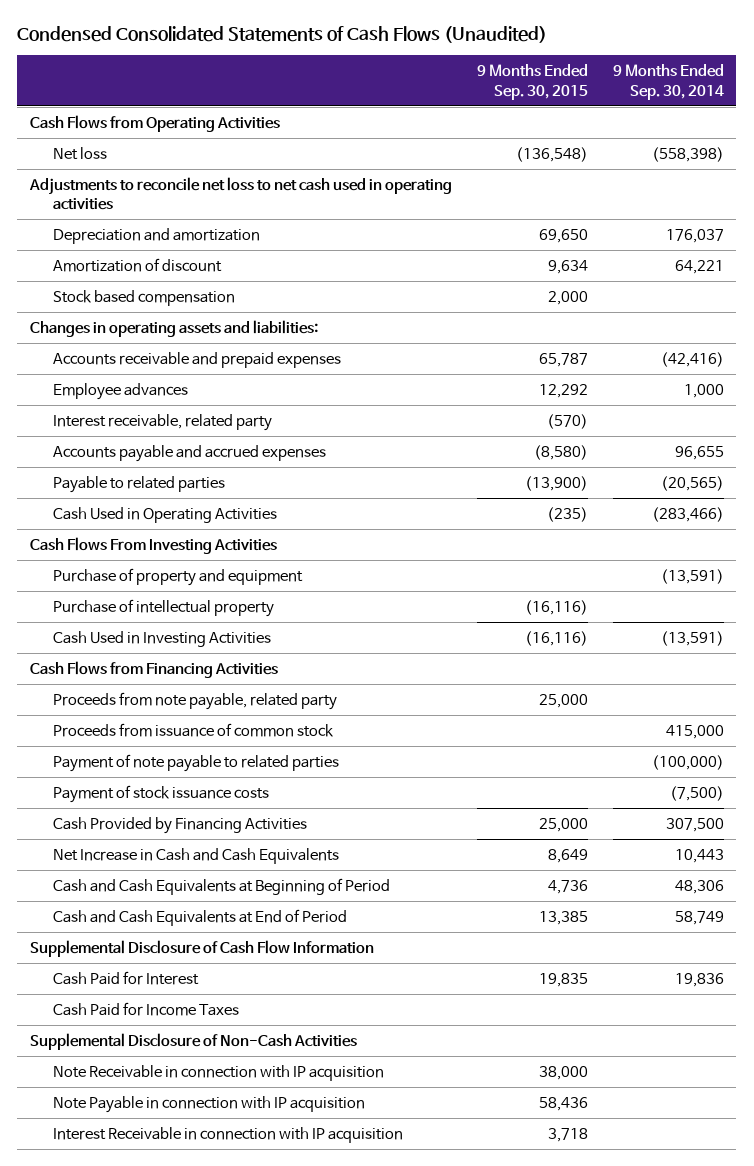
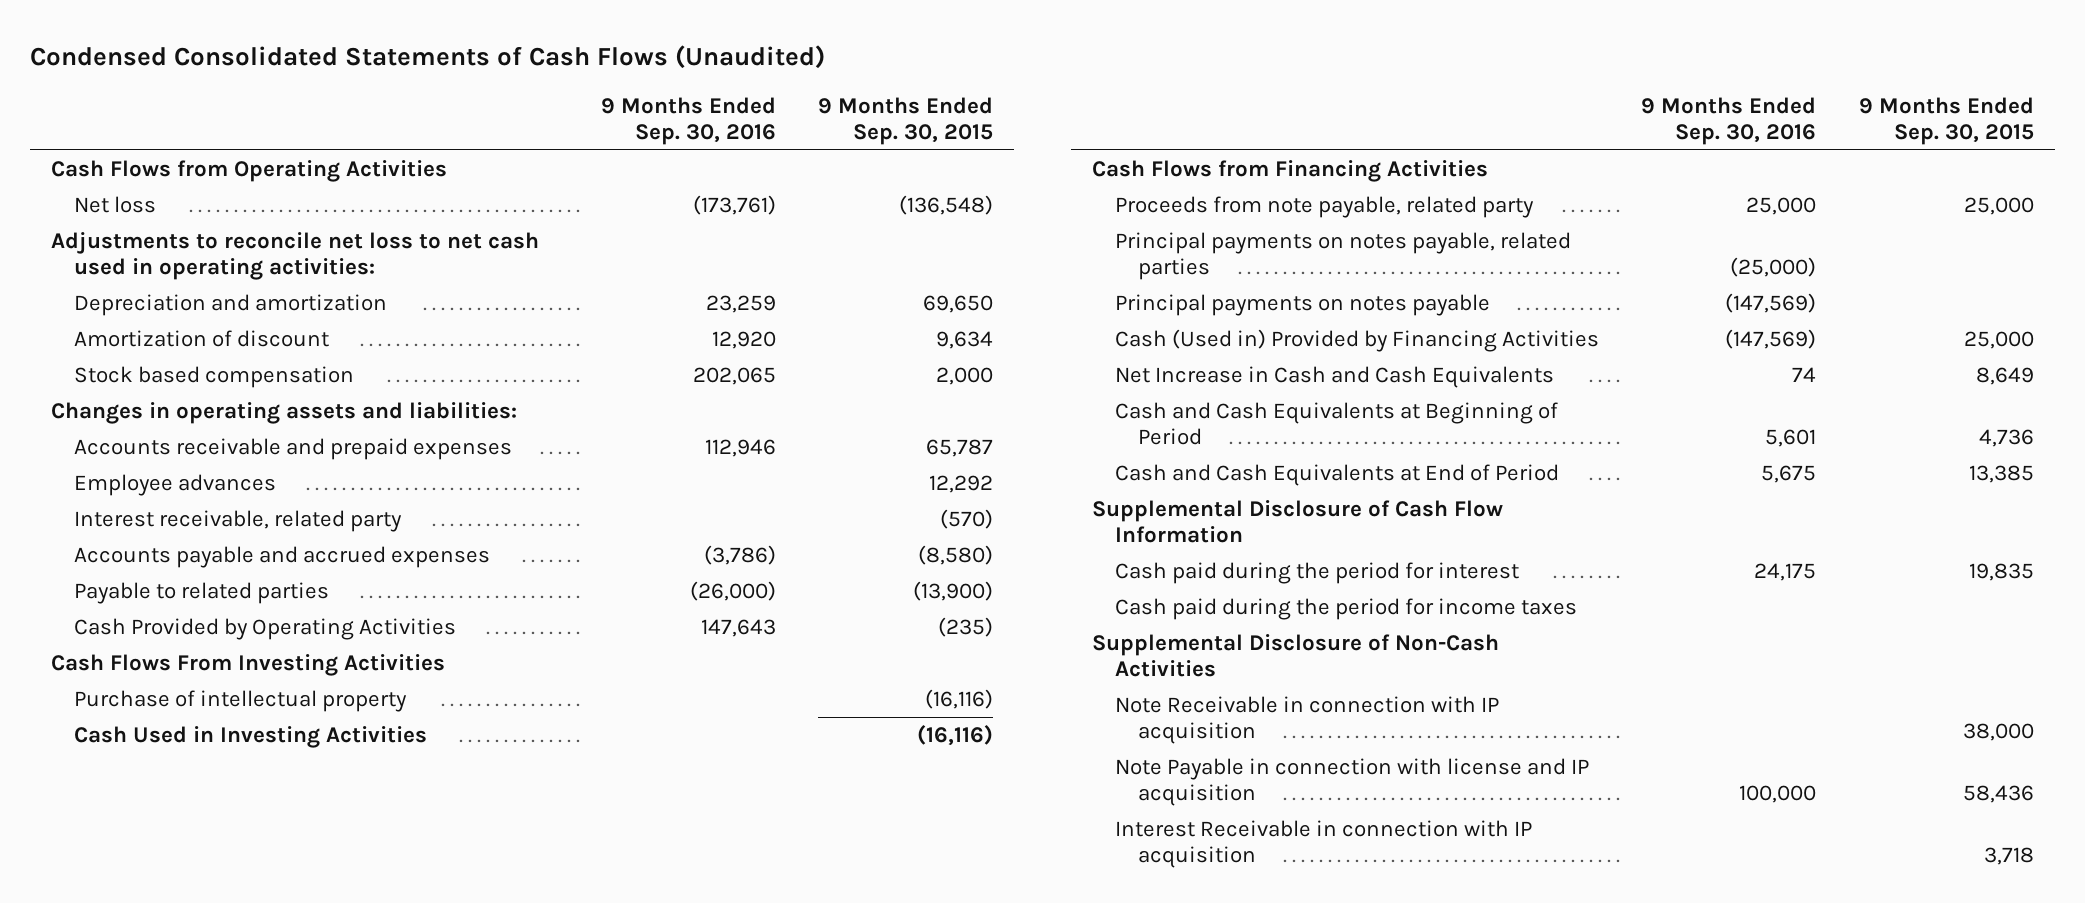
[612,64,724,100] 9 Months Ended Sep. 30, 2014 -> none
none -> [600,96,776,145] 9 Months Ended Sep. 30, 2016
[28,176,452,211] Adjustments to reconcile net loss to net cash used in operating activities -> [51,232,540,281] Adjustments to reconcile net loss to net cash used in operating activities:
[53,506,278,523] Cash Used in Operating Activities -> [74,618,457,641] Cash Provided by Operating Activities
[53,567,304,586] Purchase of property and equipment -> none
[53,722,335,737] Proceeds from issuance of common stock -> none
[53,784,270,803] Payment of stock issuance costs -> none
none -> [1114,232,1571,281] Principal payments on notes payable, related parties
[53,753,340,772] Payment of note payable to related parties -> [1114,294,1490,317] Principal payments on notes payable
[53,816,308,834] Cash Provided by Financing Activities -> [1114,329,1599,353] Cash (Used in) Provided by Financing Activities
[53,970,200,985] Cash Paid for Interest -> [1114,562,1519,585] Cash paid during the period for interest
[53,1001,240,1016] Cash Paid for Income Taxes -> [1114,598,1577,621] Cash paid during the period for income taxes
[53,1095,366,1113] Note Payable in connection with IP acquisition -> [1114,758,1589,807] Note Payable in connection with license and IP acquisition

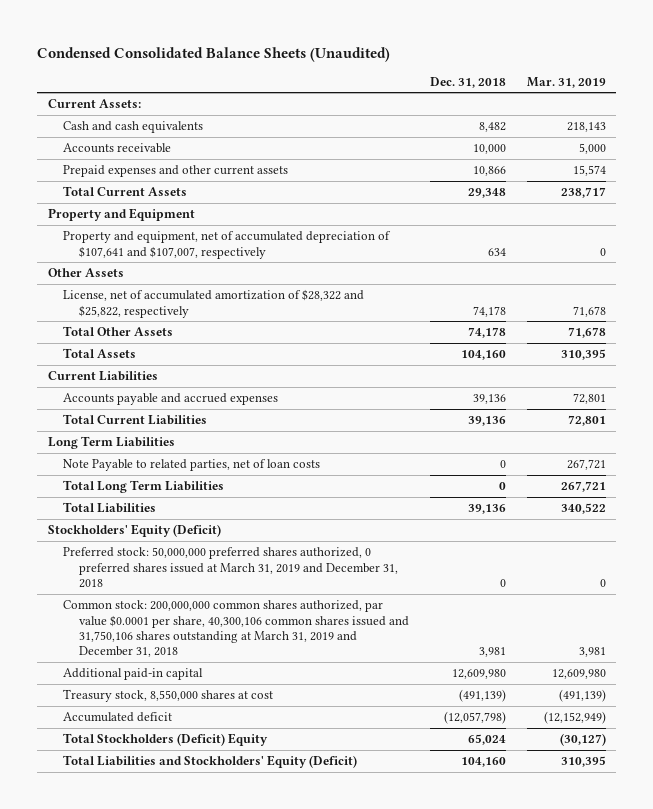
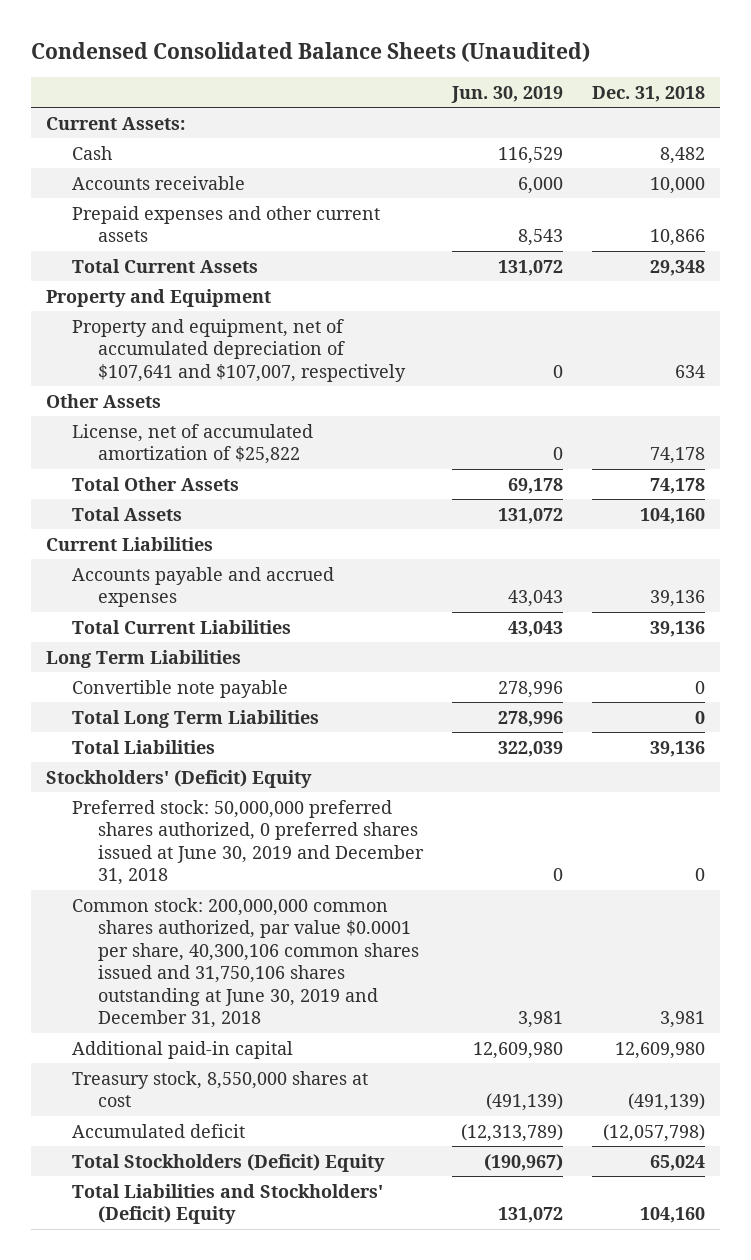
[526,76,606,88] Mar. 31, 2019 -> none
none -> [451,85,564,103] Jun. 30, 2019
[63,121,204,134] Cash and cash equivalents -> [72,145,113,160] Cash
[63,289,365,318] License, net of accumulated amortization of $28,322 and $25,822, respectively -> [72,423,314,465] License, net of accumulated amortization of $25,822
[63,459,321,472] Note Payable to related parties, net of loan costs -> none
none -> [72,679,289,698] Convertible note payable
[47,524,221,538] Stockholders' Equity (Deficit) -> [45,769,312,788] Stockholders' (Deficit) Equity
[63,547,399,588] Preferred stock: 50,000,000 preferred shares authorized, 0 preferred shares issued at March 31, 2019 and December 31, 2018 -> [72,799,425,886] Preferred stock: 50,000,000 preferred shares authorized, 0 preferred shares issued at June 30, 2019 and December 31, 2018
[63,600,410,658] Common stock: 200,000,000 common shares authorized, par value $0.0001 per share, 40,300,106 common shares issued and 31,750,106 shares outstanding at March 31, 2019 and December 31, 2018 -> [72,897,420,1029] Common stock: 200,000,000 common shares authorized, par value $0.0001 per share, 40,300,106 common shares issued and 31,750,106 shares outstanding at June 30, 2019 and December 31, 2018
[63,755,358,769] Total Liabilities and Stockholders' Equity (Deficit) -> [72,1183,384,1225] Total Liabilities and Stockholders' (Deficit) Equity

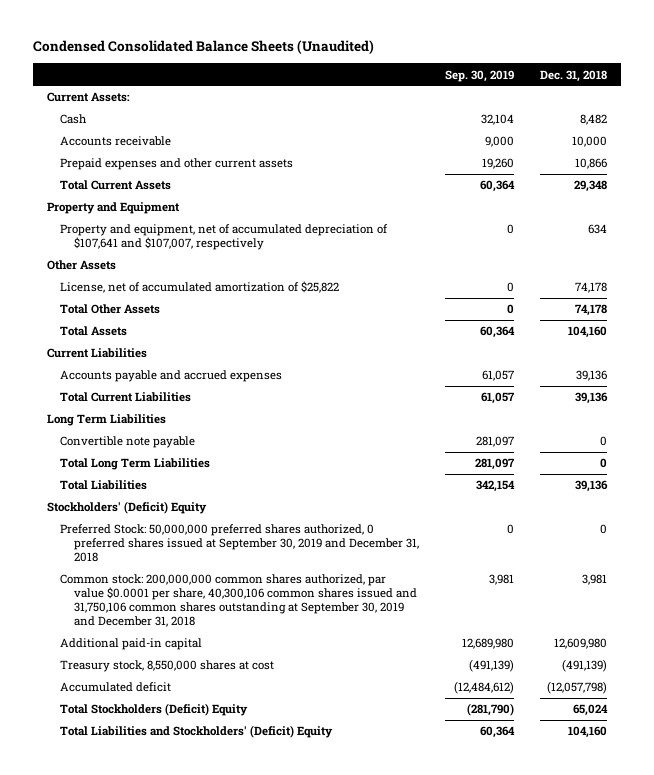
[451,85,564,103] Jun. 30, 2019 -> none
none -> [445,69,515,82] Sep. 30, 2019
[72,799,425,886] Preferred stock: 50,000,000 preferred shares authorized, 0 preferred shares issued at June 30, 2019 and December 31, 2018 -> [60,524,419,563] Preferred Stock: 50,000,000 preferred shares authorized, 0 preferred shares issued at September 30, 2019 and December 31, 2018
[72,897,420,1029] Common stock: 200,000,000 common shares authorized, par value $0.0001 per share, 40,300,106 common shares issued and 31,750,106 shares outstanding at June 30, 2019 and December 31, 2018 -> [60,574,417,628] Common stock: 200,000,000 common shares authorized, par value $0.0001 per share, 40,300,106 common shares issued and 31,750,106 common shares outstanding at September 30, 2019 and December 31, 2018

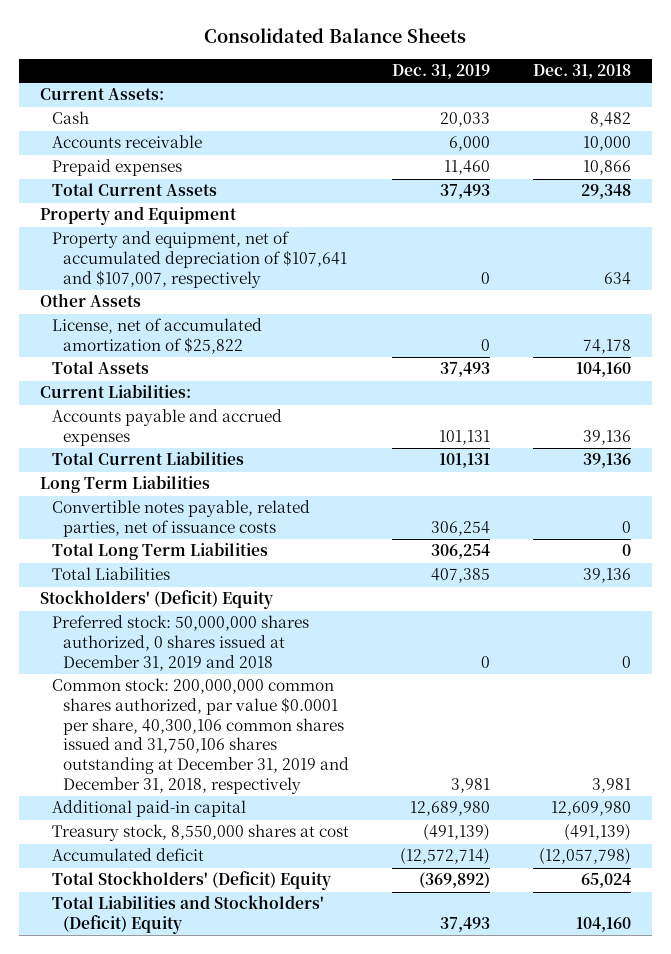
[33,40,375,55] Condensed Consolidated Balance Sheets (Unaudited) -> [204,27,467,43] Consolidated Balance Sheets
[445,69,515,82] Sep. 30, 2019 -> none
none -> [391,64,490,80] Dec. 31, 2019
[60,158,294,171] Prepaid expenses and other current assets -> [51,159,182,177] Prepaid expenses
[60,304,161,315] Total Other Assets -> none
[46,348,147,359] Current Liabilities -> [39,384,191,399] Current Liabilities:
[60,436,196,449] Convertible note payable -> [51,500,310,538] Convertible notes payable, related parties, net of issuance costs
[60,524,419,563] Preferred Stock: 50,000,000 preferred shares authorized, 0 preferred shares issued at September 30, 2019 and December 31, 2018 -> [51,615,309,671] Preferred stock: 50,000,000 shares authorized, 0 shares issued at December 31, 2019 and 2018
[60,574,417,628] Common stock: 200,000,000 common shares authorized, par value $0.0001 per share, 40,300,106 common shares issued and 31,750,106 common shares outstanding at September 30, 2019 and December 31, 2018 -> [51,678,350,794] Common stock: 200,000,000 common shares authorized, par value $0.0001 per share, 40,300,106 common shares issued and 31,750,106 shares outstanding at December 31, 2019 and December 31, 2018, respectively
[60,703,249,717] Total Stockholders (Deficit) Equity -> [51,871,331,891] Total Stockholders' (Deficit) Equity

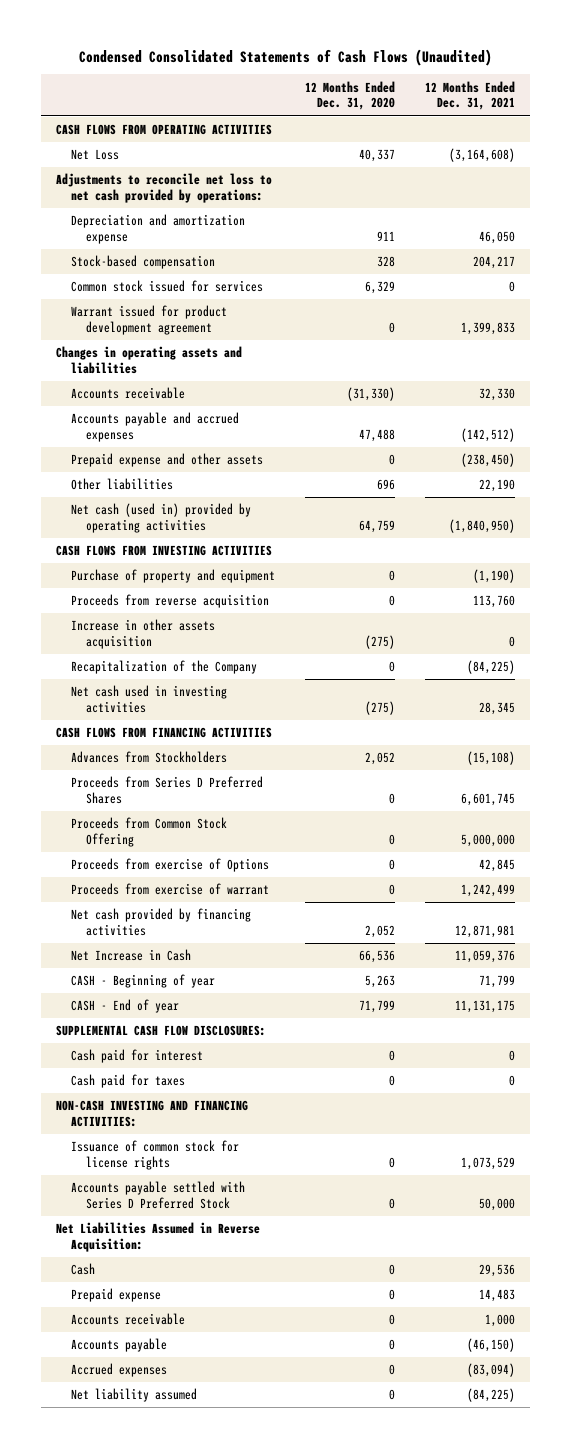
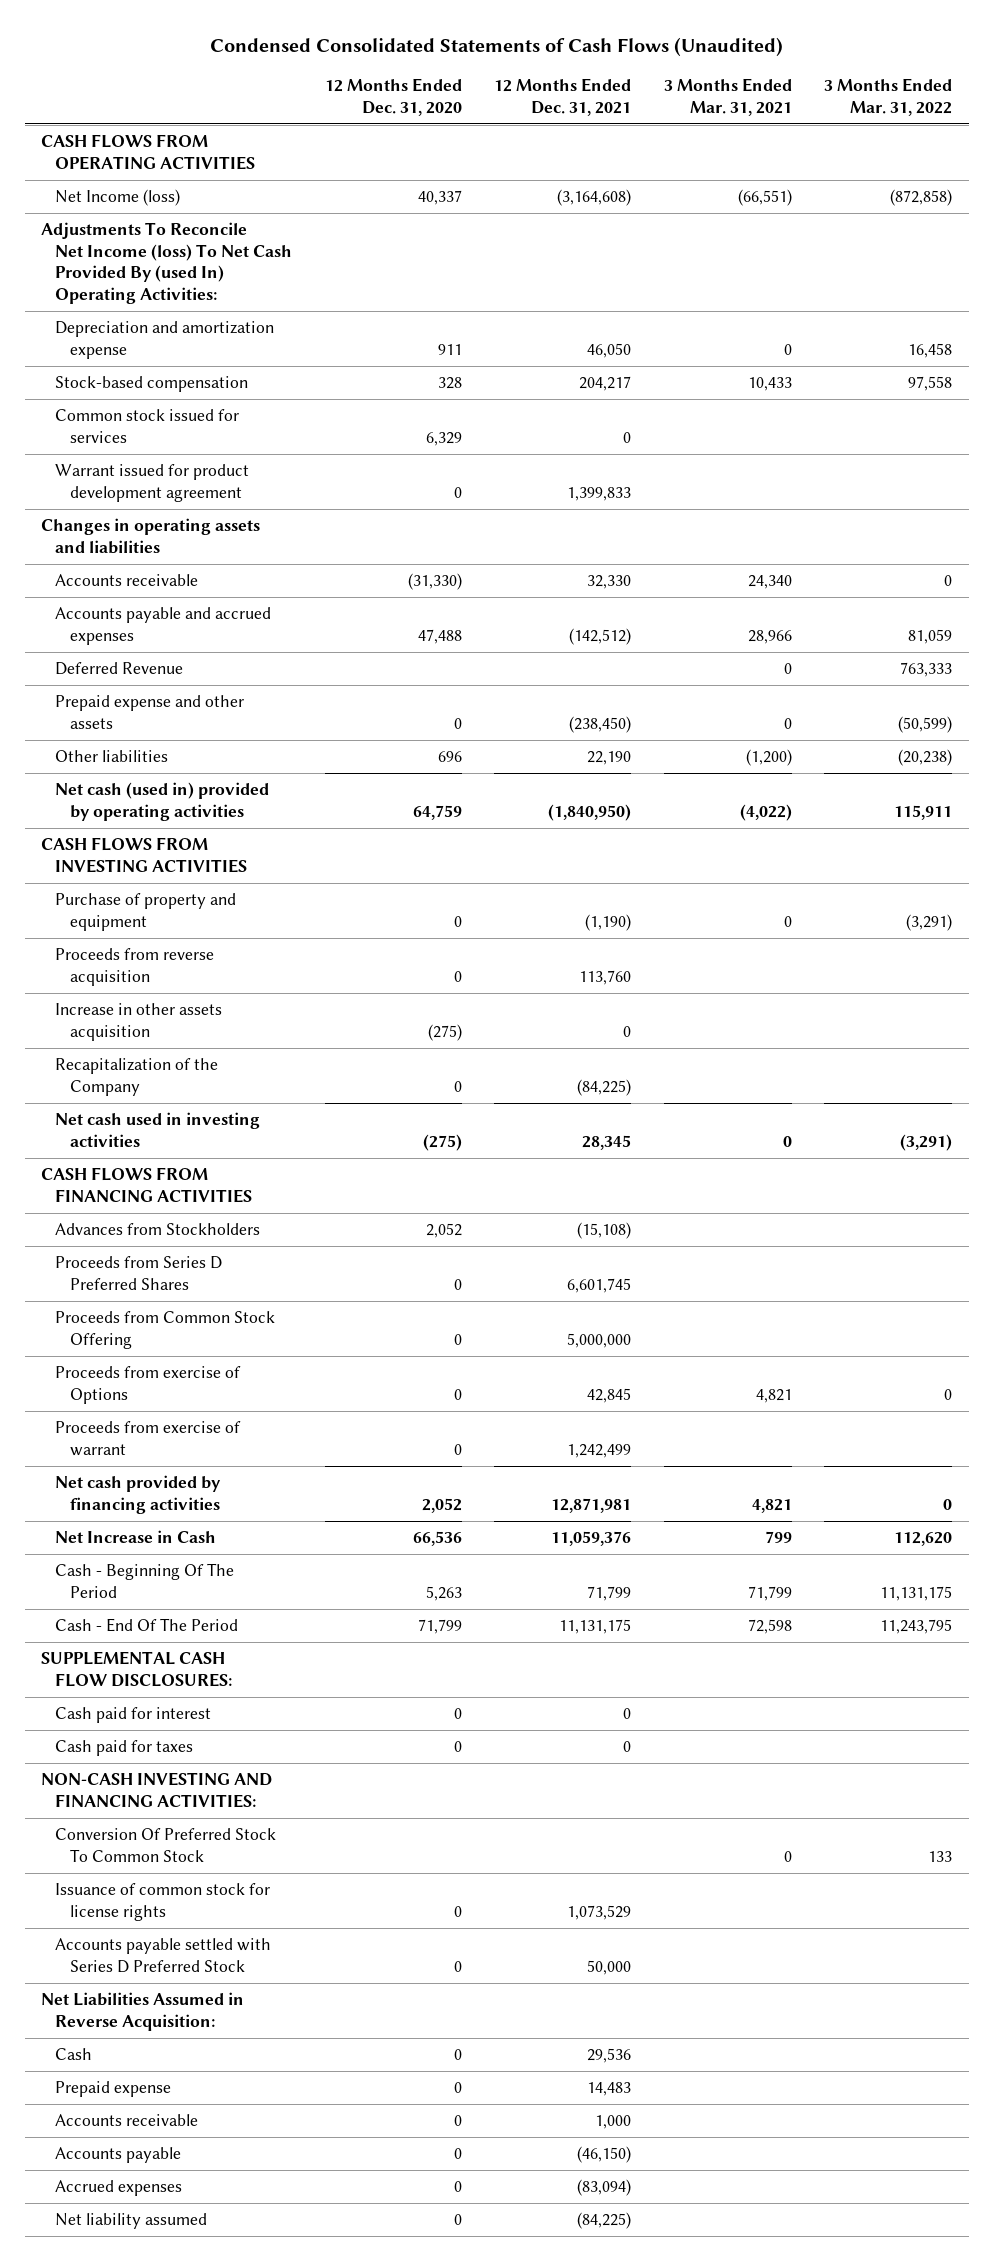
none -> [663,78,792,116] 3 Months Ended Mar. 31, 2021
none -> [824,78,953,116] 3 Months Ended Mar. 31, 2022
[71,149,120,161] Net Loss -> [55,189,181,207] Net Income (loss)
[56,173,273,203] Adjustments to reconcile net loss to net cash provided by operations: -> [41,222,293,304] Adjustments To Reconcile Net Income (loss) To Net Cash Provided By (used In) Operating Activities:
none -> [55,662,184,676] Deferred Revenue
[71,974,216,989] CASH - Beginning of year -> [55,1563,235,1598] Cash - Beginning Of The Period
[71,999,180,1014] CASH - End of year -> [55,1618,239,1633] Cash - End Of The Period
none -> [55,1828,277,1862] Conversion Of Preferred Stock To Common Stock

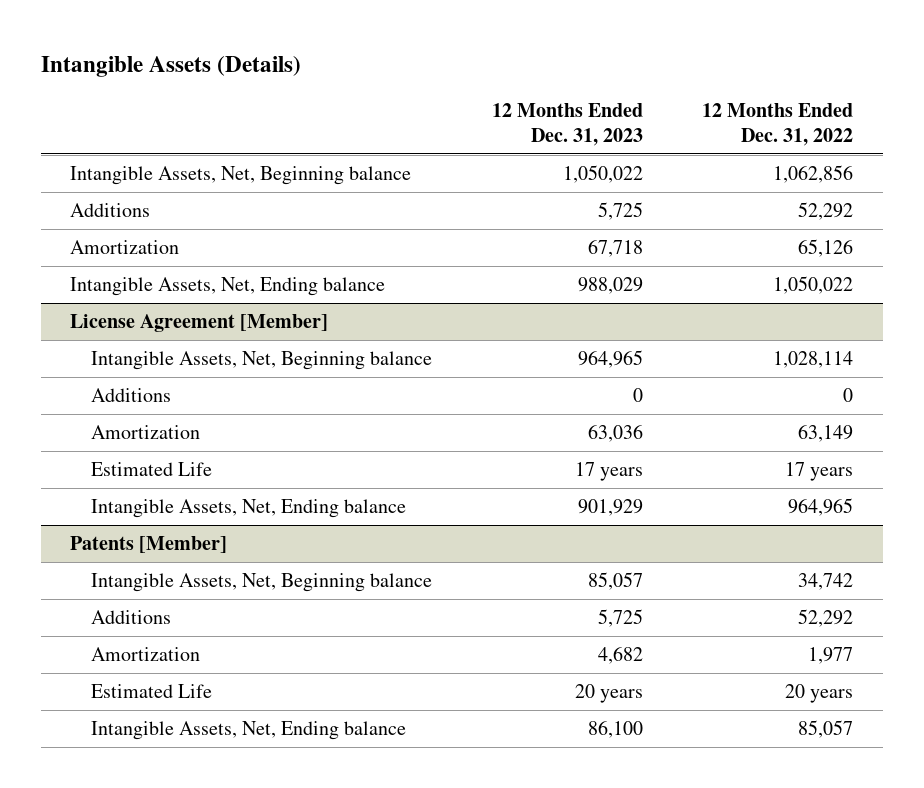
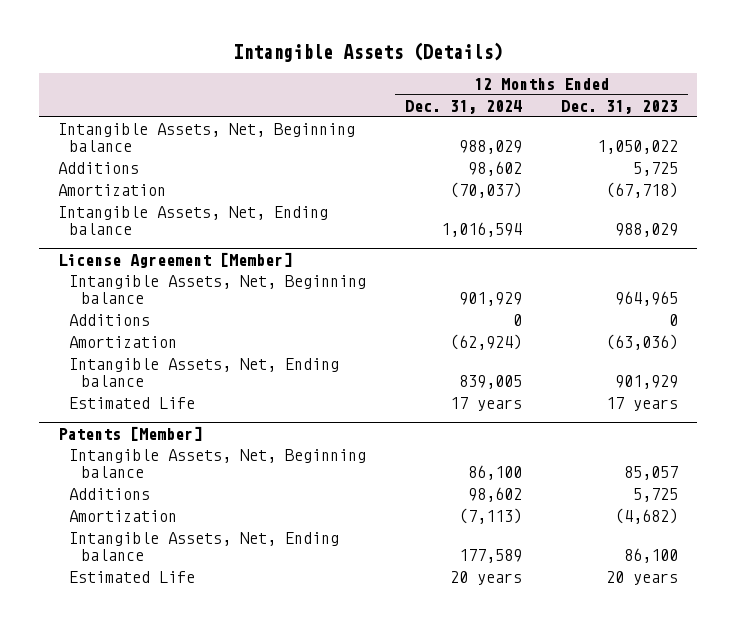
[702,103,854,146] 12 Months Ended Dec. 31, 2022 -> none
none -> [405,99,523,114] Dec. 31, 2024
[587,239,643,258] 67,718 -> [605,182,678,199] (67,718)
[587,424,643,443] 63,036 -> [605,334,678,351] (63,036)
[91,462,213,477] Estimated Life -> [69,397,196,410] Estimated Life
[597,646,643,665] 4,682 -> [614,508,678,525] (4,682)
[91,684,213,699] Estimated Life -> [69,571,196,584] Estimated Life

